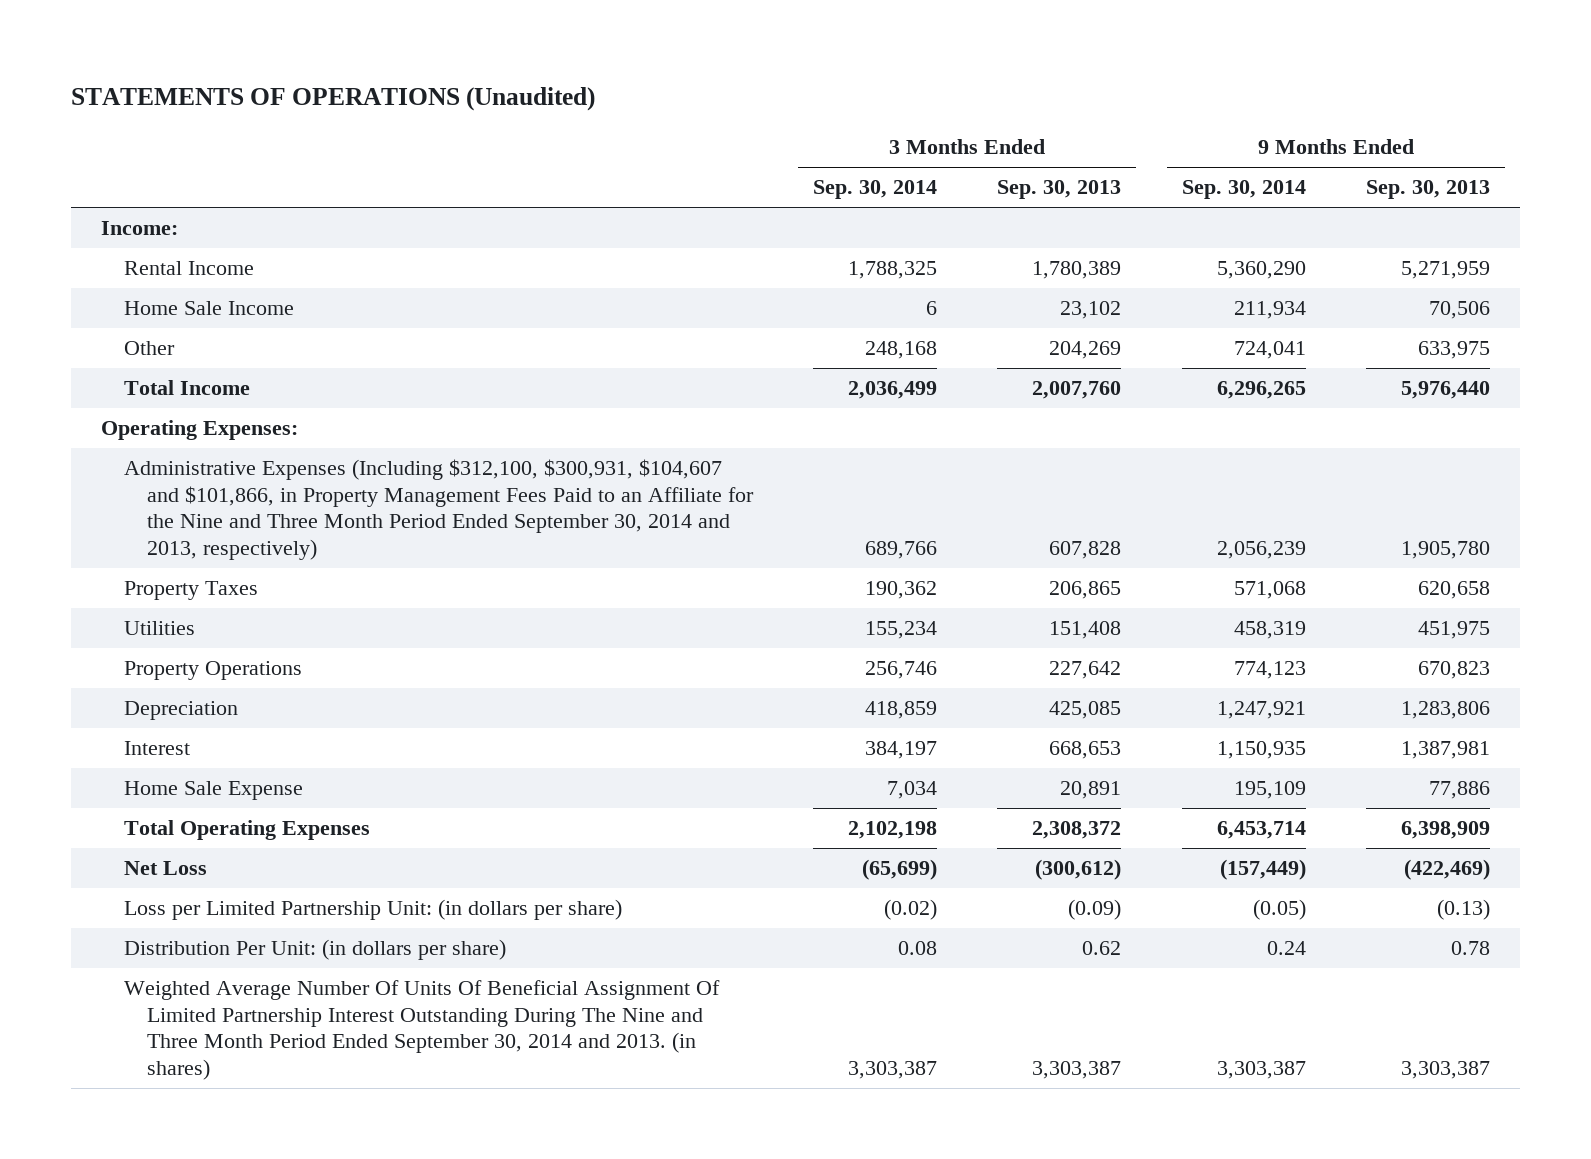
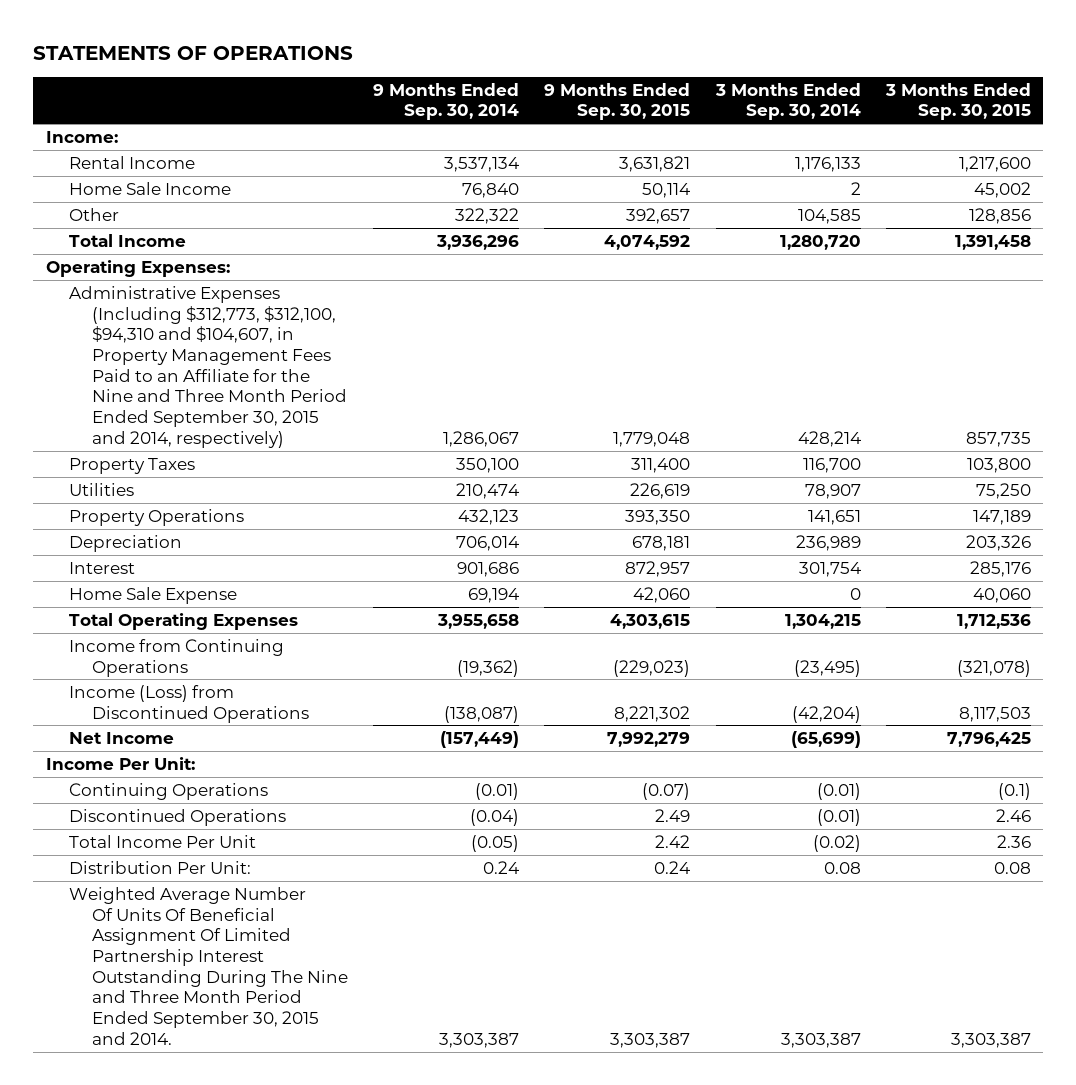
[70,86,595,111] STATEMENTS OF OPERATIONS (Unaudited) -> [32,45,353,60] STATEMENTS OF OPERATIONS
[997,180,1122,200] Sep. 30, 2013 -> none
[1365,180,1490,200] Sep. 30, 2013 -> none
none -> [544,82,691,121] 9 Months Ended Sep. 30, 2015
none -> [884,82,1031,121] 3 Months Ended Sep. 30, 2015
[848,261,938,280] 1,788,325 -> [794,156,861,172] 1,176,133
[1216,261,1306,280] 5,360,290 -> [444,156,520,172] 3,537,134
[926,301,938,316] 6 -> [850,181,861,195] 2
[1233,301,1306,320] 211,934 -> [462,182,520,198] 76,840
[865,341,938,360] 248,168 -> [797,208,861,224] 104,585
[1233,341,1306,360] 724,041 -> [455,207,520,224] 322,322
[848,381,938,400] 2,036,499 -> [779,234,861,250] 1,280,720
[1216,381,1306,400] 6,296,265 -> [436,234,520,250] 3,936,296
[123,899,622,921] Loss per Limited Partnership Unit: (in dollars per share) -> none
[123,459,754,560] Administrative Expenses (Including $312,100, $300,931, $104,607 and $101,866, in Property Management Fees Paid to an Affiliate for the Nine and Three Month Period Ended September 30, 2014 and 2013, respectively) -> [68,285,347,448] Administrative Expenses (Including $312,773, $312,100, $94,310 and $104,607, in Property Management Fees Paid to an Affiliate for the Nine and Three Month Period Ended September 30, 2015 and 2014, respectively)
[865,540,938,559] 689,766 -> [797,430,861,447] 428,214
[1216,540,1306,559] 2,056,239 -> [443,430,520,447] 1,286,067
[865,581,938,600] 190,362 -> [802,457,861,473] 116,700
[1233,581,1306,600] 571,068 -> [456,457,520,473] 350,100
[865,621,938,640] 155,234 -> [804,483,861,499] 78,907
[1233,621,1306,640] 458,319 -> [456,482,520,499] 210,474
[865,661,938,680] 256,746 -> [807,509,861,525] 141,651
[1233,661,1306,680] 774,123 -> [458,508,520,525] 432,123
[865,701,938,720] 418,859 -> [795,534,861,551] 236,989
[1216,701,1306,720] 1,247,921 -> [456,535,520,551] 706,014
[865,741,938,760] 384,197 -> [798,561,861,577] 301,754
[1216,741,1306,760] 1,150,935 -> [457,561,520,577] 901,686
[887,781,938,800] 7,034 -> [849,587,861,600] 0
[1233,781,1306,800] 195,109 -> [468,587,520,603] 69,194
[848,821,938,840] 2,102,198 -> [784,613,861,629] 1,304,215
[1216,821,1306,840] 6,453,714 -> [437,613,520,629] 3,955,658
none -> [68,638,284,677] Income from Continuing Operations
none -> [68,684,309,723] Income (Loss) from Discontinued Operations
[123,861,207,876] Net Loss -> [68,731,174,744] Net Income
none -> [45,756,195,770] Income Per Unit:
none -> [68,782,268,800] Continuing Operations
none -> [68,808,286,826] Discontinued Operations
none -> [68,834,256,848] Total Income Per Unit
[123,939,506,961] Distribution Per Unit: (in dollars per share) -> [68,860,251,874] Distribution Per Unit:
[123,980,720,1080] Weighted Average Number Of Units Of Beneficial Assignment Of Limited Partnership Interest Outstanding During The Nine and Three Month Period Ended September 30, 2014 and 2013. (in shares) -> [68,886,348,1045] Weighted Average Number Of Units Of Beneficial Assignment Of Limited Partnership Interest Outstanding During The Nine and Three Month Period Ended September 30, 2015 and 2014.

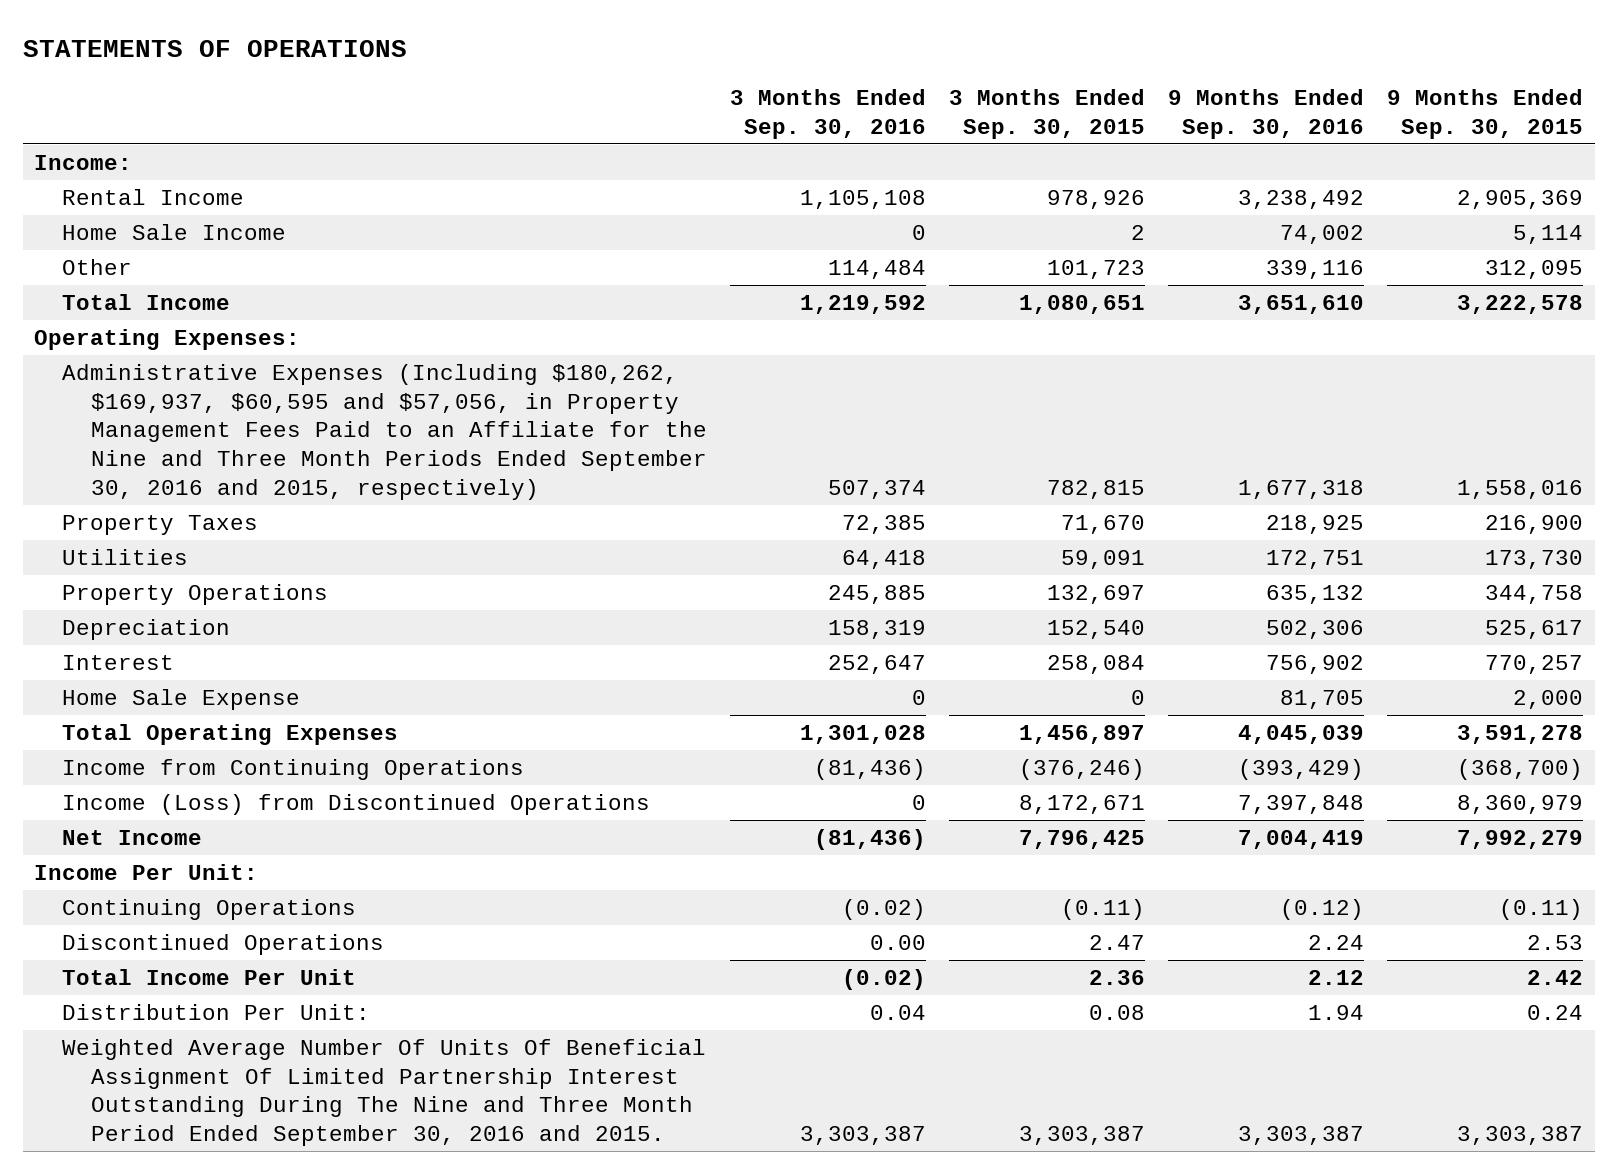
[373,82,520,121] 9 Months Ended Sep. 30, 2014 -> none
[714,82,861,121] 3 Months Ended Sep. 30, 2014 -> none
none -> [729,88,926,139] 3 Months Ended Sep. 30, 2016
none -> [1168,88,1365,139] 9 Months Ended Sep. 30, 2016
[619,155,691,172] 3,631,821 -> [1457,190,1584,210] 2,905,369
[958,155,1031,172] 1,217,600 -> [1046,190,1145,210] 978,926
[642,182,691,198] 50,114 -> [1513,225,1584,245] 5,114
[973,181,1031,198] 45,002 -> [1130,225,1145,241] 2
[626,207,691,224] 392,657 -> [1485,260,1584,280] 312,095
[968,207,1031,224] 128,856 -> [1046,260,1145,280] 101,723
[604,234,691,250] 4,074,592 -> [1457,295,1584,315] 3,222,578
[954,234,1031,250] 1,391,458 -> [1018,295,1145,315] 1,080,651
[68,285,347,448] Administrative Expenses (Including $312,773, $312,100, $94,310 and $104,607, in Property Management Fees Paid to an Affiliate for the Nine and Three Month Period Ended September 30, 2015 and 2014, respectively) -> [62,364,707,500] Administrative Expenses (Including $180,262, $169,937, $60,595 and $57,056, in Property Management Fees Paid to an Affiliate for the Nine and Three Month Periods Ended September 30, 2016 and 2015, respectively)
[613,431,691,447] 1,779,048 -> [1457,479,1584,499] 1,558,016
[965,431,1031,447] 857,735 -> [1046,479,1145,499] 782,815
[631,457,691,473] 311,400 -> [1485,515,1584,535] 216,900
[966,457,1031,473] 103,800 -> [1060,515,1145,535] 71,670
[630,482,691,499] 226,619 -> [1485,550,1584,570] 173,730
[975,482,1031,499] 75,250 -> [1060,550,1145,570] 59,091
[625,509,691,525] 393,350 -> [1485,585,1584,605] 344,758
[972,509,1031,525] 147,189 -> [1046,585,1145,605] 132,697
[632,535,691,551] 678,181 -> [1485,620,1584,640] 525,617
[965,534,1031,551] 203,326 -> [1046,620,1145,640] 152,540
[625,560,691,577] 872,957 -> [1485,655,1584,675] 770,257
[969,560,1031,577] 285,176 -> [1046,655,1145,675] 258,084
[633,586,691,603] 42,060 -> [1513,690,1584,710] 2,000
[972,587,1031,603] 40,060 -> [1130,690,1145,706] 0
[610,613,691,629] 4,303,615 -> [1457,725,1584,745] 3,591,278
[956,613,1031,629] 1,712,536 -> [1018,725,1145,745] 1,456,897
[613,659,691,677] (229,023) -> [1457,759,1584,781] (368,700)
[956,659,1031,677] (321,078) -> [1018,759,1145,781] (376,246)
[614,705,691,722] 8,221,302 -> [1457,795,1584,815] 8,360,979
[958,706,1031,722] 8,117,503 -> [1018,795,1145,815] 8,172,671
[642,782,691,800] (0.07) -> [1499,899,1584,921] (0.11)
[997,782,1031,800] (0.1) -> [1060,899,1145,921] (0.11)
[655,808,691,822] 2.49 -> [1527,935,1584,951] 2.53
[995,808,1031,822] 2.46 -> [1088,935,1145,951] 2.47
[68,886,348,1045] Weighted Average Number Of Units Of Beneficial Assignment Of Limited Partnership Interest Outstanding During The Nine and Three Month Period Ended September 30, 2015 and 2014. -> [62,1039,707,1147] Weighted Average Number Of Units Of Beneficial Assignment Of Limited Partnership Interest Outstanding During The Nine and Three Month Period Ended September 30, 2016 and 2015.

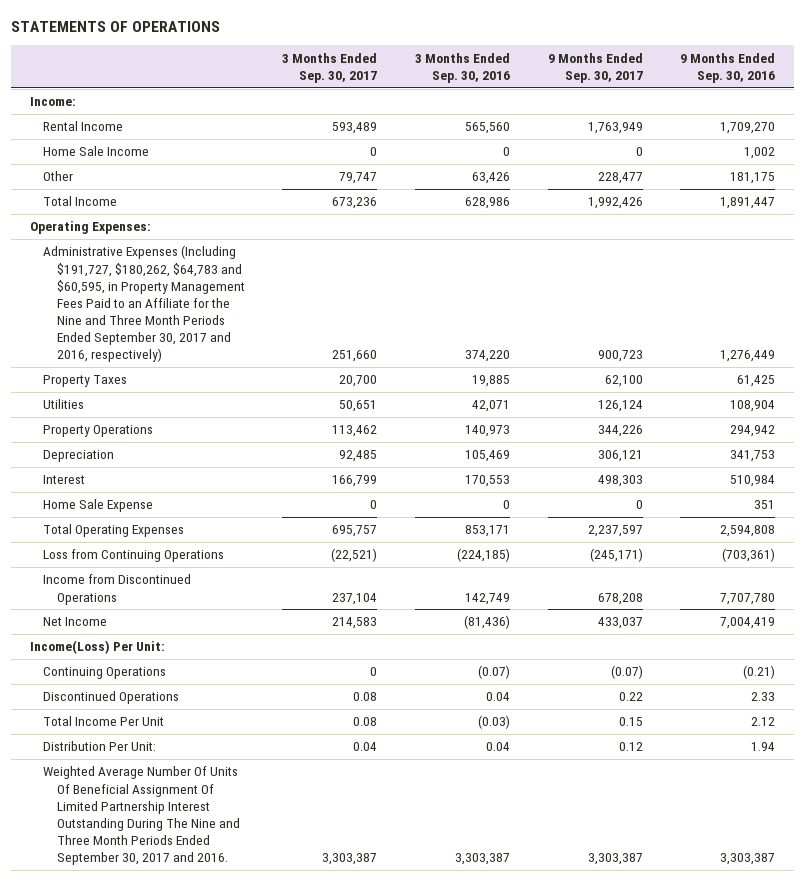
[948,88,1145,139] 3 Months Ended Sep. 30, 2015 -> none
[1387,88,1584,139] 9 Months Ended Sep. 30, 2015 -> none
none -> [282,52,378,83] 3 Months Ended Sep. 30, 2017
none -> [547,52,643,83] 9 Months Ended Sep. 30, 2017
[799,190,926,210] 1,105,108 -> [464,122,510,135] 565,560
[1238,190,1365,210] 3,238,492 -> [720,122,776,135] 1,709,270
[1280,225,1365,245] 74,002 -> [744,147,776,160] 1,002
[827,260,926,280] 114,484 -> [471,172,510,185] 63,426
[1266,260,1365,280] 339,116 -> [730,172,776,185] 181,175
[799,295,926,315] 1,219,592 -> [464,197,510,210] 628,986
[1238,295,1365,315] 3,651,610 -> [720,197,776,210] 1,891,447
[62,364,707,500] Administrative Expenses (Including $180,262, $169,937, $60,595 and $57,056, in Property Management Fees Paid to an Affiliate for the Nine and Three Month Periods Ended September 30, 2016 and 2015, respectively) -> [43,245,245,363] Administrative Expenses (Including $191,727, $180,262, $64,783 and $60,595, in Property Management Fees Paid to an Affiliate for the Nine and Three Month Periods Ended September 30, 2017 and 2016, respectively)
[827,479,926,499] 507,374 -> [464,350,510,363] 374,220
[1238,479,1365,499] 1,677,318 -> [720,350,776,363] 1,276,449
[841,515,926,535] 72,385 -> [471,375,510,388] 19,885
[1266,515,1365,535] 218,925 -> [737,375,776,388] 61,425
[841,550,926,570] 64,418 -> [471,400,510,413] 42,071
[1266,550,1365,570] 172,751 -> [730,400,776,413] 108,904
[827,585,926,605] 245,885 -> [464,425,510,438] 140,973
[1266,585,1365,605] 635,132 -> [730,425,776,438] 294,942
[827,620,926,640] 158,319 -> [464,450,510,463] 105,469
[1266,620,1365,640] 502,306 -> [730,450,776,463] 341,753
[827,655,926,675] 252,647 -> [464,475,510,488] 170,553
[1266,655,1365,675] 756,902 -> [730,475,776,488] 510,984
[1280,690,1365,710] 81,705 -> [754,500,776,510] 351
[799,725,926,745] 1,301,028 -> [464,525,510,538] 853,171
[1238,725,1365,745] 4,045,039 -> [720,525,776,538] 2,594,808
[62,759,525,781] Income from Continuing Operations -> [43,549,225,563] Loss from Continuing Operations
[813,759,926,781] (81,436) -> [456,548,510,563] (224,185)
[1238,759,1365,781] (393,429) -> [722,548,776,563] (703,361)
[62,794,651,816] Income (Loss) from Discontinued Operations -> [43,574,192,605] Income from Discontinued Operations
[911,795,926,811] 0 -> [464,592,510,605] 142,749
[1238,795,1365,815] 7,397,848 -> [720,592,776,605] 7,707,780
[34,864,259,881] Income Per Unit: -> [29,640,165,655] Income(Loss) Per Unit:
[841,899,926,921] (0.02) -> [477,665,510,680] (0.07)
[1280,899,1365,921] (0.12) -> [743,665,776,680] (0.21)
[869,935,926,951] 0.00 -> [485,692,510,702] 0.04
[1308,935,1365,951] 2.24 -> [751,692,776,702] 2.33
[841,969,926,991] (0.02) -> [477,715,510,730] (0.03)
[62,1039,707,1147] Weighted Average Number Of Units Of Beneficial Assignment Of Limited Partnership Interest Outstanding During The Nine and Three Month Period Ended September 30, 2016 and 2015. -> [43,766,240,866] Weighted Average Number Of Units Of Beneficial Assignment Of Limited Partnership Interest Outstanding During The Nine and Three Month Periods Ended September 30, 2017 and 2016.

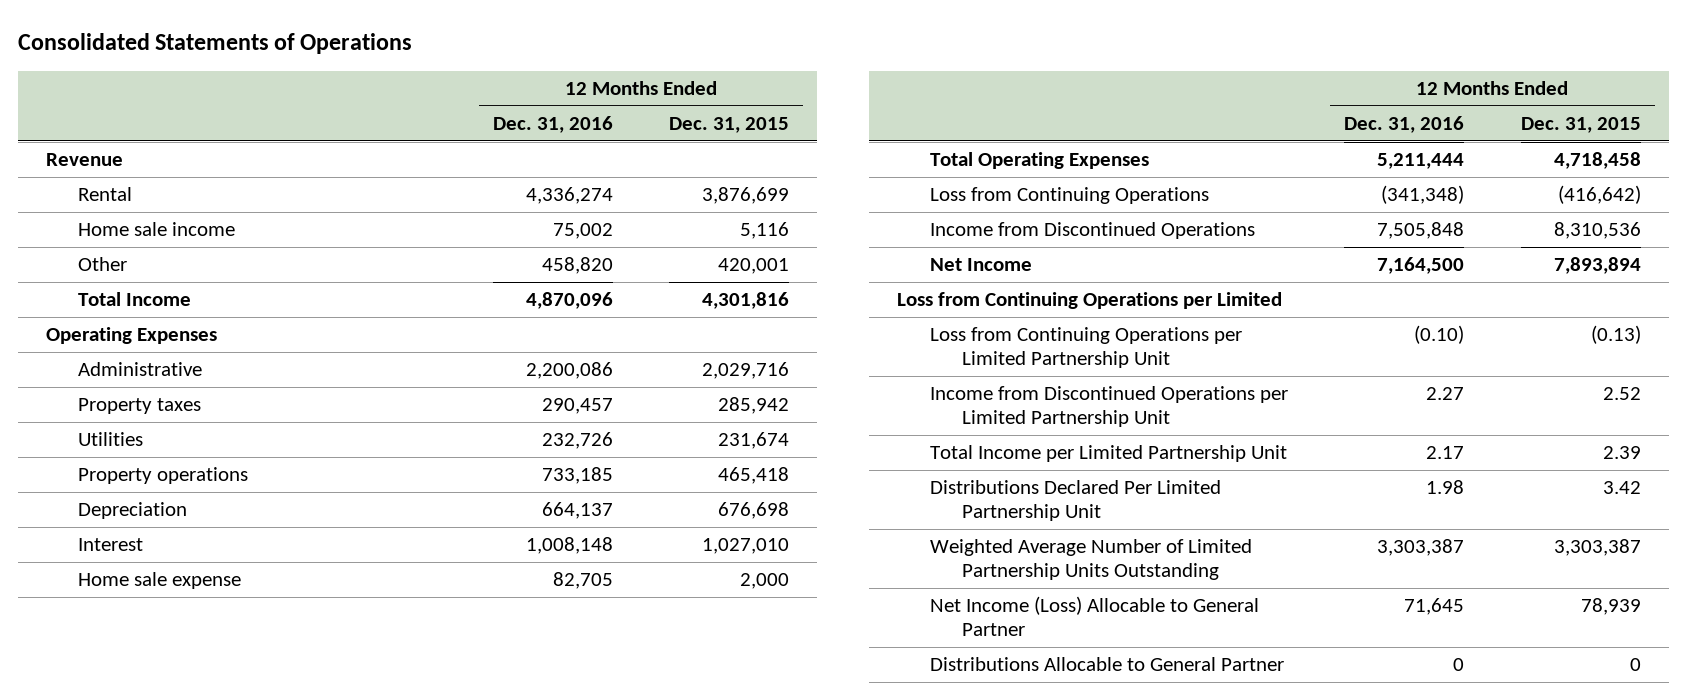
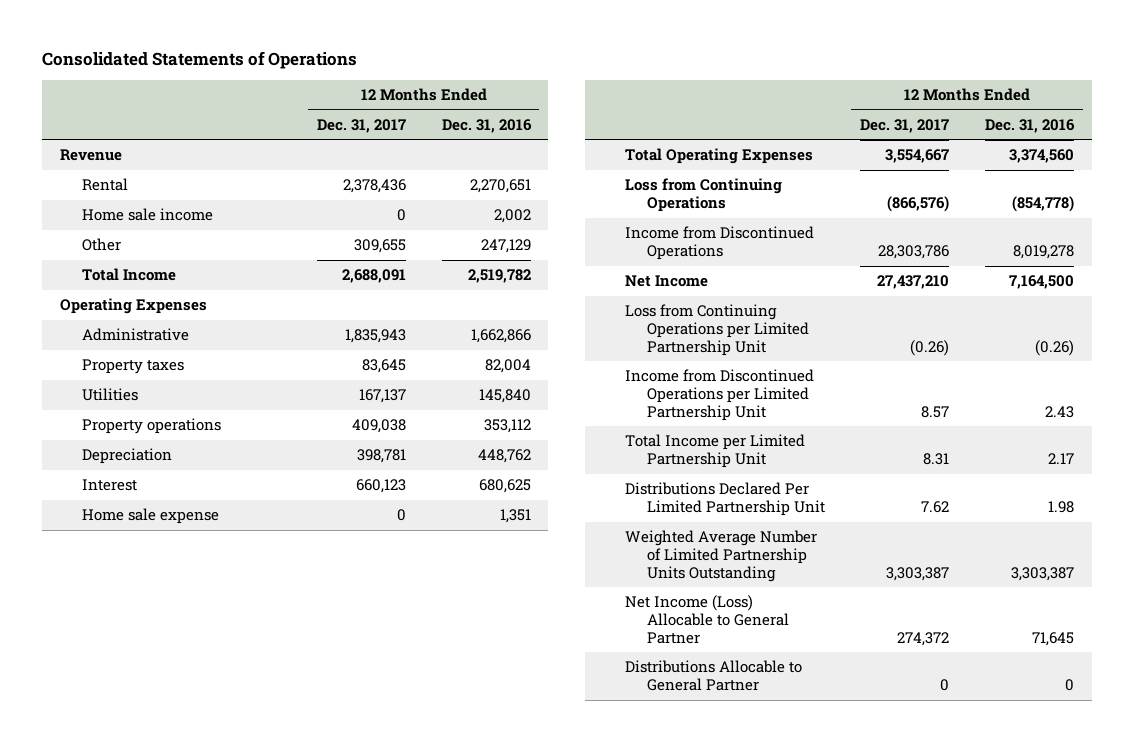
[669,116,790,133] Dec. 31, 2015 -> none
none -> [317,118,407,133] Dec. 31, 2017
[525,187,613,205] 4,336,274 -> [469,179,531,194] 2,270,651
[552,223,613,240] 75,002 -> [493,209,531,224] 2,002
[541,257,613,275] 458,820 -> [480,239,531,254] 247,129
[525,292,613,310] 4,870,096 -> [467,269,531,284] 2,519,782
[525,362,613,380] 2,200,086 -> [470,329,531,344] 1,662,866
[541,398,613,415] 290,457 -> [484,359,531,374] 82,004
[541,432,613,450] 232,726 -> [478,389,531,404] 145,840
[541,467,613,485] 733,185 -> [483,419,531,434] 353,112
[541,502,613,520] 664,137 -> [477,449,531,464] 448,762
[525,537,613,555] 1,008,148 -> [478,479,531,494] 680,625
[552,572,613,590] 82,705 -> [499,509,531,524] 1,351
[1377,153,1465,170] 5,211,444 -> [1008,149,1074,164] 3,374,560
[1381,185,1465,205] (341,348) -> [1011,196,1074,213] (854,778)
[1377,222,1465,240] 7,505,848 -> [1012,245,1074,260] 8,019,278
[897,292,1283,310] Loss from Continuing Operations per Limited -> none
[1414,325,1465,345] (0.10) -> [1034,339,1074,356] (0.26)
[1426,387,1465,401] 2.27 -> [1044,405,1074,418] 2.43

